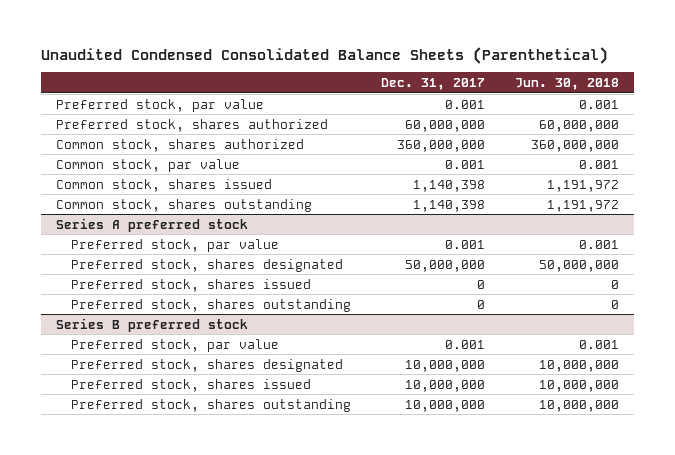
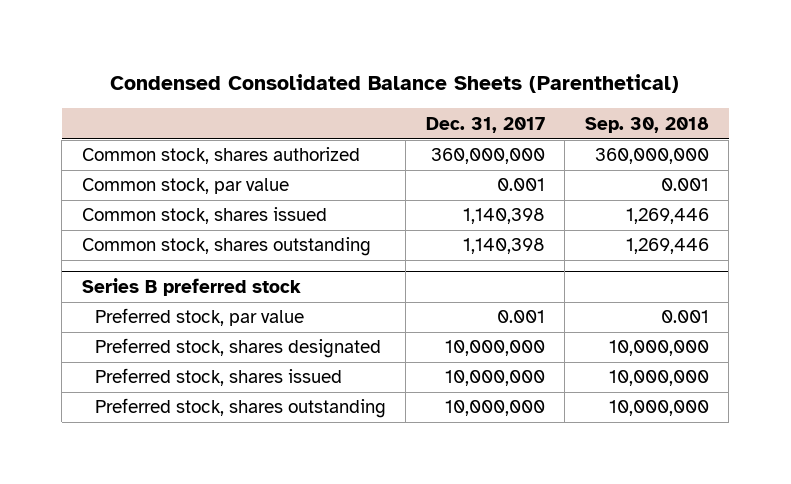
[40,47,608,65] Unaudited Condensed Consolidated Balance Sheets (Parenthetical) -> [110,74,680,94] Condensed Consolidated Balance Sheets (Parenthetical)
[515,78,620,91] Jun. 30, 2018 -> none
none -> [584,116,709,133] Sep. 30, 2018
[55,98,264,112] Preferred stock, par value -> none
[55,118,328,132] Preferred stock, shares authorized -> none
[55,217,248,232] Series A preferred stock -> none
[70,238,279,252] Preferred stock, par value -> none
[70,258,343,272] Preferred stock, shares designated -> none
[70,278,311,292] Preferred stock, shares issued -> none
[70,298,351,312] Preferred stock, shares outstanding -> none

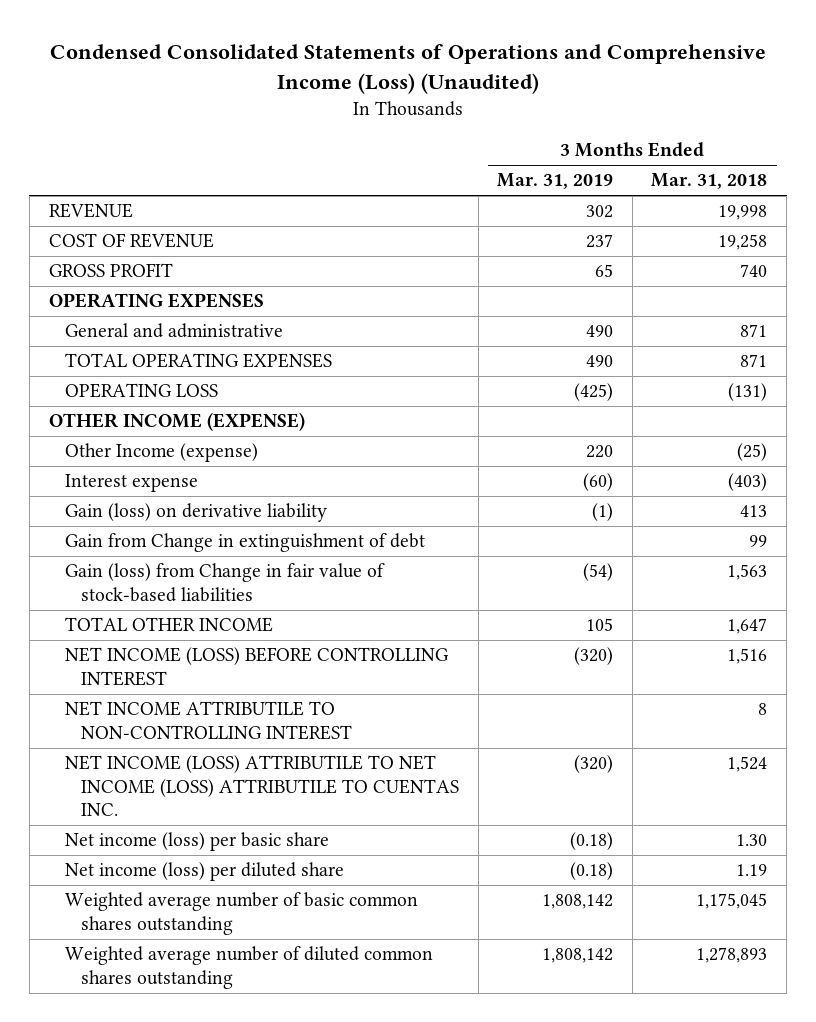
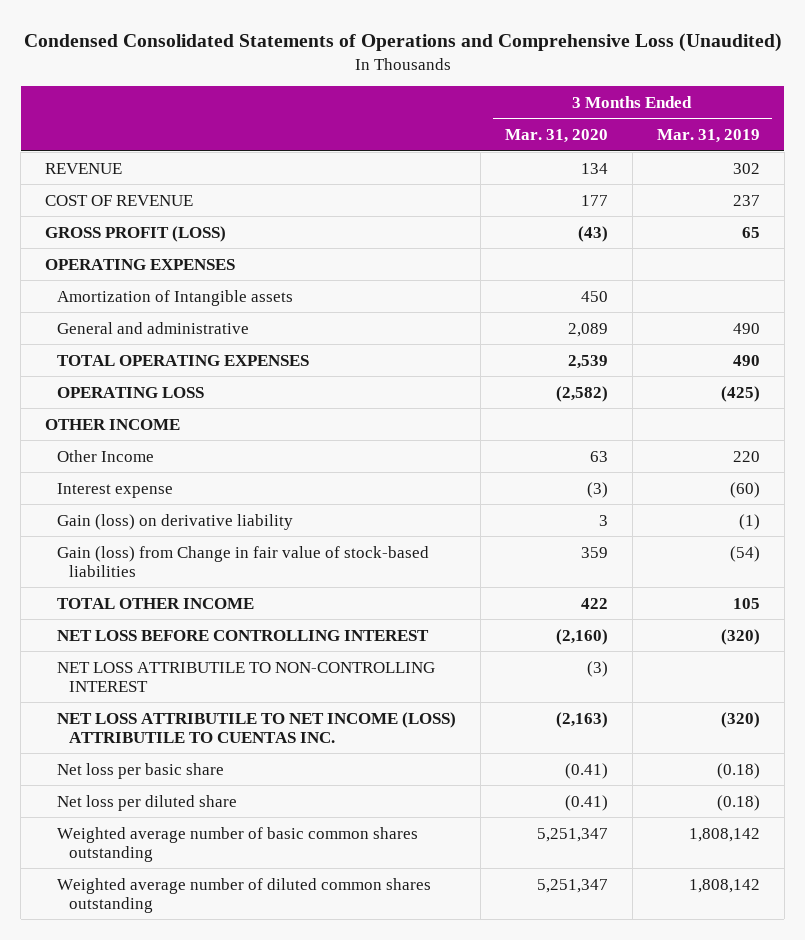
[50,44,767,95] Condensed Consolidated Statements of Operations and Comprehensive Income (Loss) (Unaudited) -> [23,32,782,52] Condensed Consolidated Statements of Operations and Comprehensive Loss (Unaudited)
[651,173,768,190] Mar. 31, 2018 -> none
none -> [504,128,608,143] Mar. 31, 2020
[48,263,173,278] GROSS PROFIT -> [45,225,227,242] GROSS PROFIT (LOSS)
none -> [57,289,294,306] Amortization of Intangible assets
[48,412,305,432] OTHER INCOME (EXPENSE) -> [45,418,181,430] OTHER INCOME
[64,443,258,463] Other Income (expense) -> [57,449,155,462] Other Income
[64,533,425,553] Gain from Change in extinguishment of debt -> none
[64,647,448,686] NET INCOME (LOSS) BEFORE CONTROLLING INTEREST -> [57,629,430,641] NET LOSS BEFORE CONTROLLING INTEREST
[64,701,353,740] NET INCOME ATTRIBUTILE TO NON-CONTROLLING INTEREST -> [57,661,436,692] NET LOSS ATTRIBUTILE TO NON-CONTROLLING INTEREST
[64,755,460,816] NET INCOME (LOSS) ATTRIBUTILE TO NET INCOME (LOSS) ATTRIBUTILE TO CUENTAS INC. -> [57,711,457,743] NET LOSS ATTRIBUTILE TO NET INCOME (LOSS) ATTRIBUTILE TO CUENTAS INC.
[64,832,329,852] Net income (loss) per basic share -> [57,762,225,779] Net loss per basic share
[64,862,344,882] Net income (loss) per diluted share -> [57,794,238,811] Net loss per diluted share

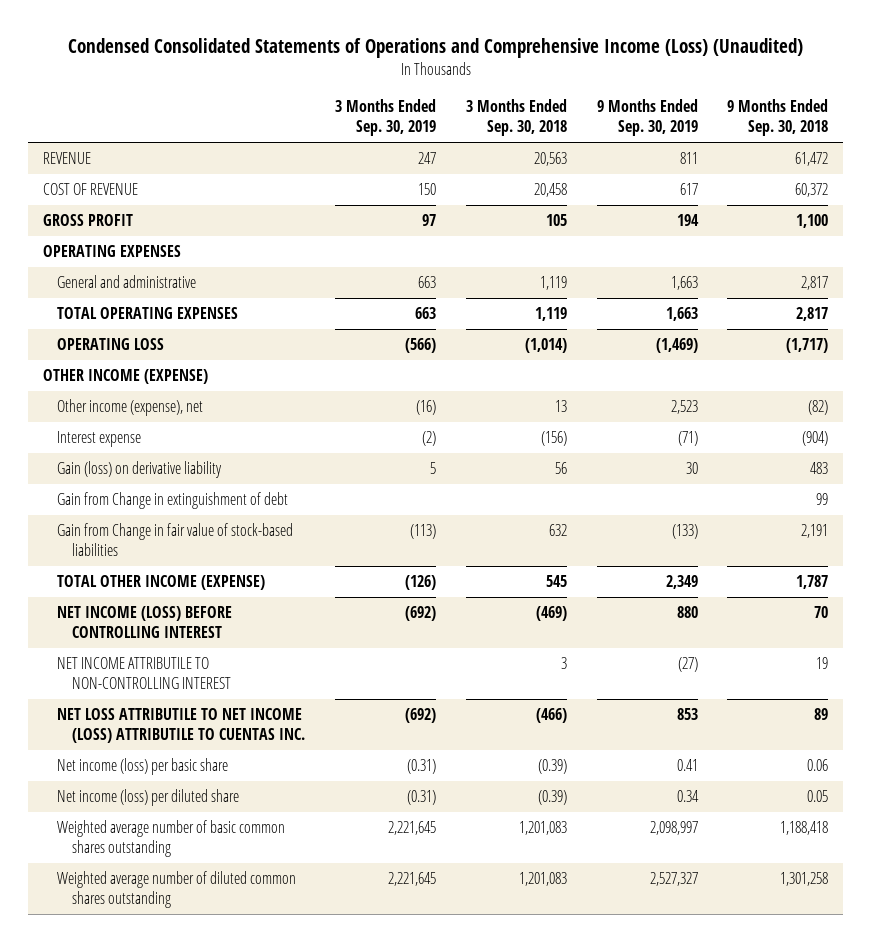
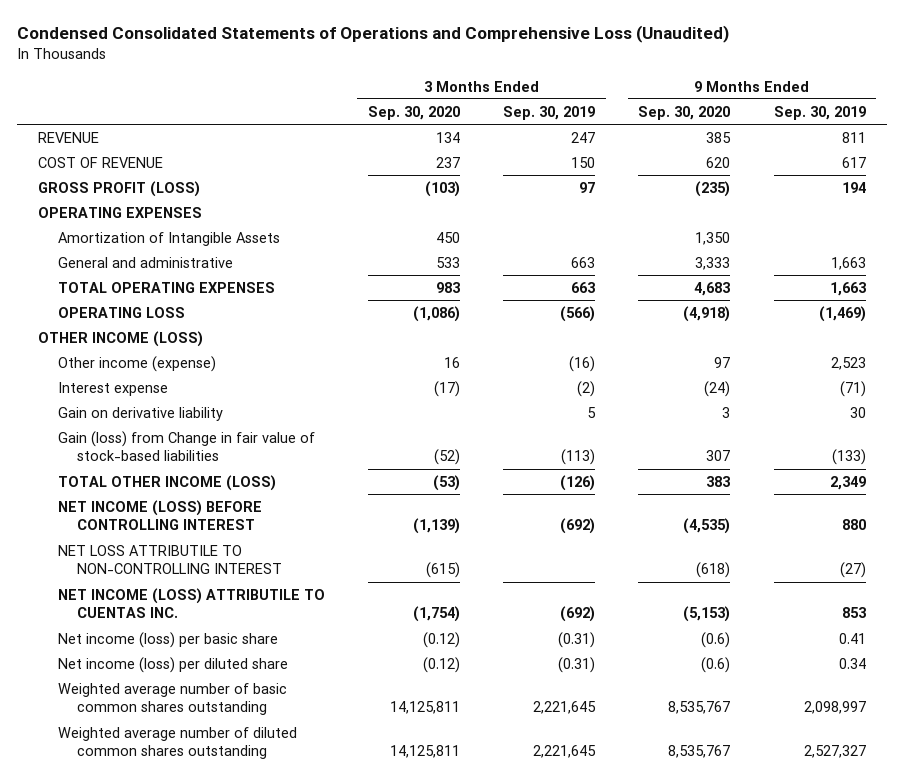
[67,37,803,58] Condensed Consolidated Statements of Operations and Comprehensive Income (Loss) (Unaudited) -> [16,25,729,44] Condensed Consolidated Statements of Operations and Comprehensive Loss (Unaudited)
[465,99,567,137] 3 Months Ended Sep. 30, 2018 -> none
[727,99,829,137] 9 Months Ended Sep. 30, 2018 -> none
none -> [368,105,461,120] Sep. 30, 2020
none -> [638,105,731,120] Sep. 30, 2020
[42,214,133,227] GROSS PROFIT -> [38,180,201,197] GROSS PROFIT (LOSS)
none -> [57,231,280,246] Amortization of Intangible Assets
[42,369,208,385] OTHER INCOME (EXPENSE) -> [38,330,204,347] OTHER INCOME (LOSS)
[57,399,204,417] Other income (expense), net -> [57,355,216,372] Other income (expense)
[57,492,289,510] Gain from Change in extinguishment of debt -> none
[57,461,223,479] Gain (loss) on derivative liability -> [57,406,223,421] Gain on derivative liability
[57,523,294,557] Gain from Change in fair value of stock-based liabilities -> [57,430,315,462] Gain (loss) from Change in fair value of stock-based liabilities
[57,575,266,591] TOTAL OTHER INCOME (EXPENSE) -> [57,474,276,491] TOTAL OTHER INCOME (LOSS)
[57,657,231,690] NET INCOME ATTRIBUTILE TO NON-CONTROLLING INTEREST -> [57,544,283,575] NET LOSS ATTRIBUTILE TO NON-CONTROLLING INTEREST
[57,708,305,744] NET LOSS ATTRIBUTILE TO NET INCOME (LOSS) ATTRIBUTILE TO CUENTAS INC. -> [57,587,325,619] NET INCOME (LOSS) ATTRIBUTILE TO CUENTAS INC.

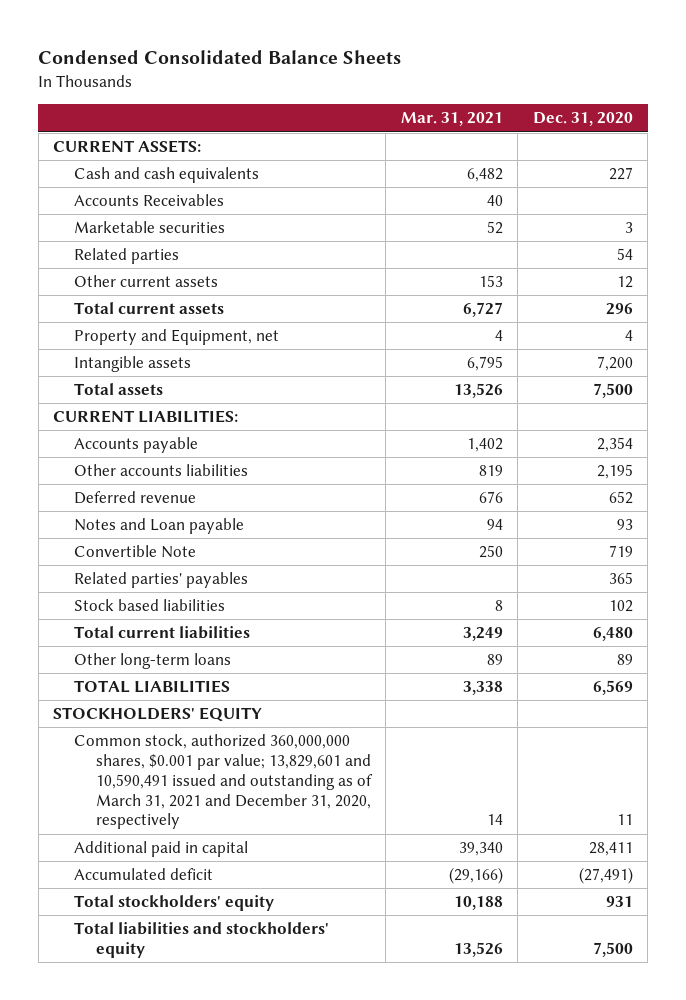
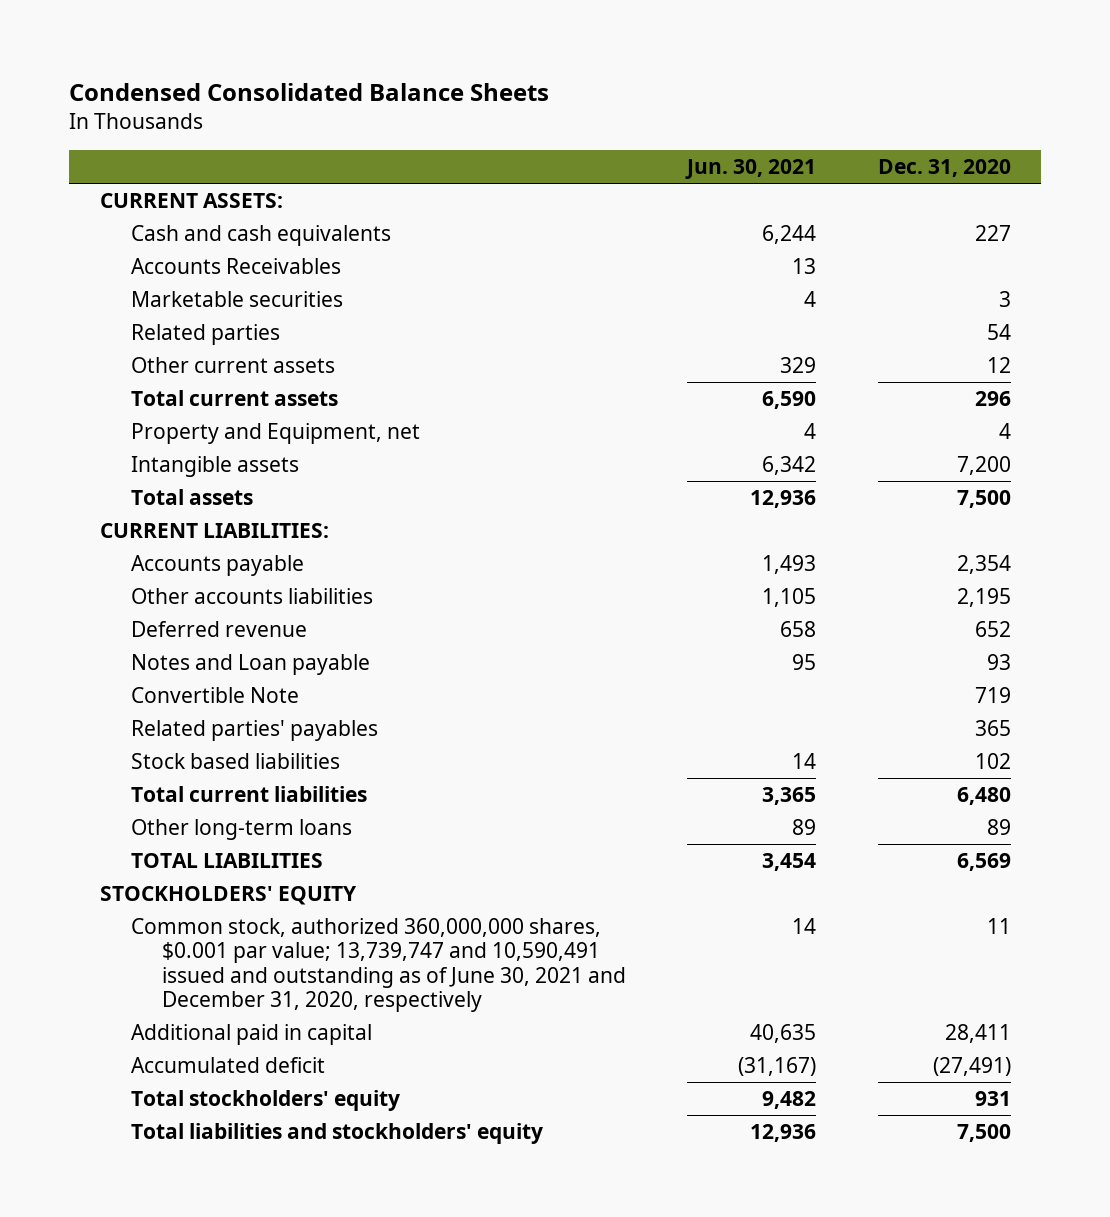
[400,112,503,127] Mar. 31, 2021 -> none
none -> [685,159,817,180] Jun. 30, 2021
[74,734,373,830] Common stock, authorized 360,000,000 shares, $0.001 par value; 13,829,601 and 10,590,491 issued and outstanding as of March 31, 2021 and December 31, 2020, respectively -> [130,917,627,1013] Common stock, authorized 360,000,000 shares, $0.001 par value; 13,739,747 and 10,590,491 issued and outstanding as of June 30, 2021 and December 31, 2020, respectively

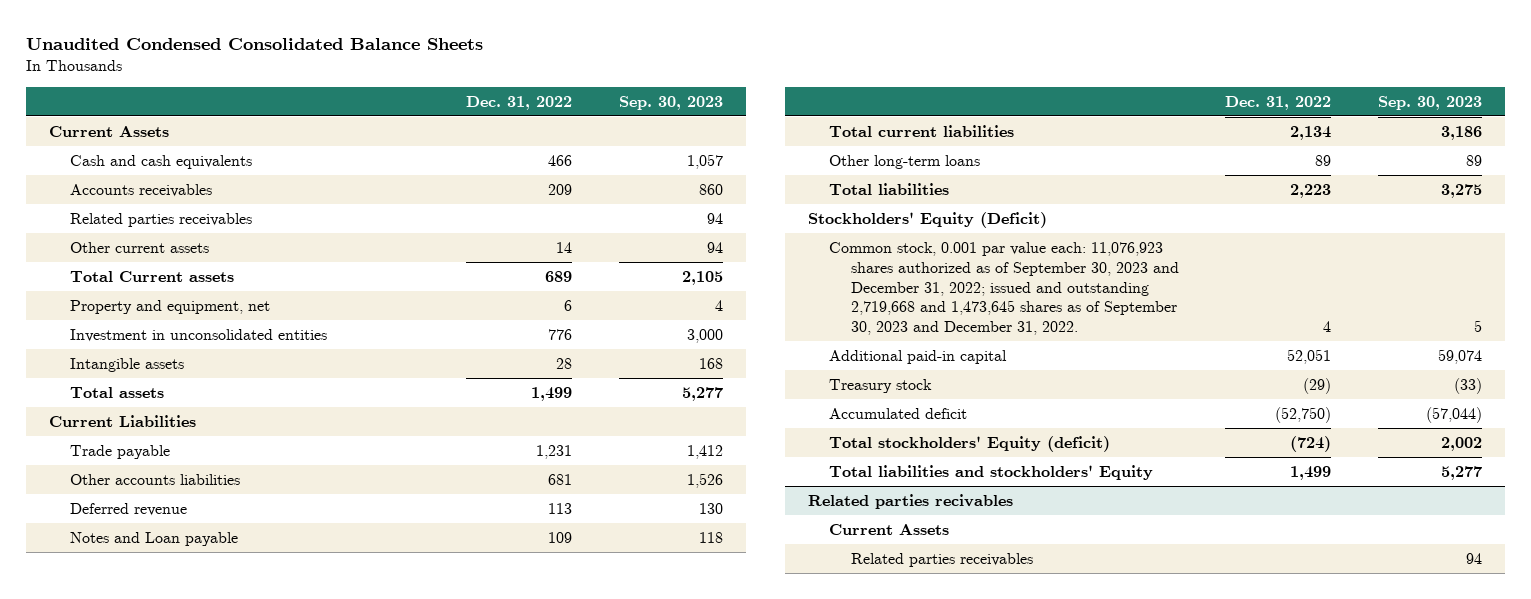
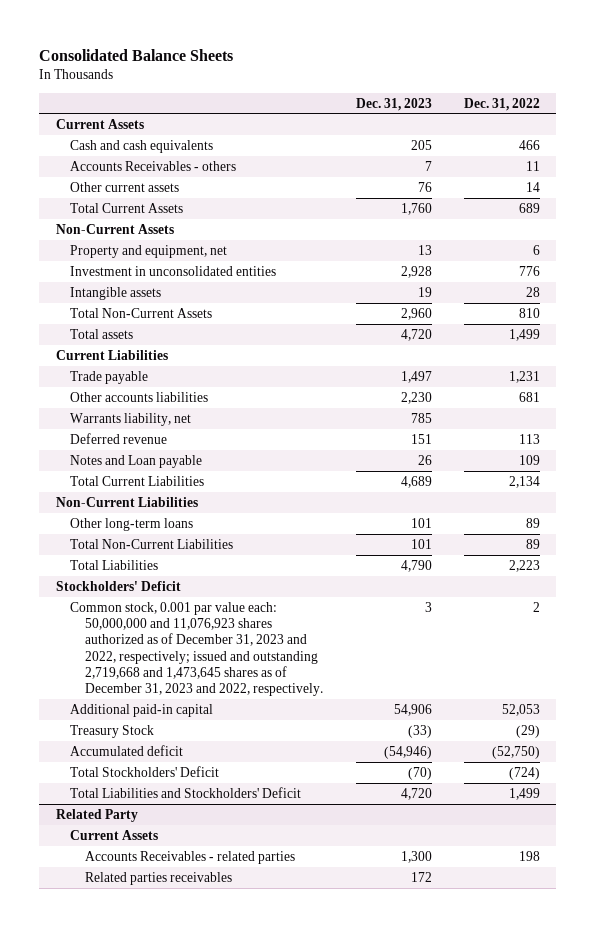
[25,37,483,50] Unaudited Condensed Consolidated Balance Sheets -> [39,48,234,61] Consolidated Balance Sheets
[618,95,723,110] Sep. 30, 2023 -> none
none -> [355,97,432,111] Dec. 31, 2023
[70,213,253,228] Related parties receivables -> none
[70,184,213,198] Accounts receivables -> [70,160,237,171] Accounts Receivables - others
[548,184,573,196] 209 -> [526,160,541,171] 11
[70,271,235,283] Total Current assets -> [70,202,184,213] Total Current Assets
none -> [55,223,174,234] Non-Current Assets
none -> [70,307,213,318] Total Non-Current Assets
none -> [70,412,192,426] Warrants liability, net
[829,125,1015,138] Total current liabilities -> [70,475,205,486] Total Current Liabilities
none -> [55,496,198,507] Non-Current Liabilities
none -> [70,538,234,549] Total Non-Current Liabilities
[829,183,950,196] Total liabilities -> [70,559,159,570] Total Liabilities
[808,212,1048,229] Stockholders' Equity (Deficit) -> [55,580,181,591] Stockholders' Deficit
[829,242,1179,336] Common stock, 0.001 par value each: 11,076,923 shares authorized as of September 30, 2023 and December 31, 2022; issued and outstanding 2,719,668 and 1,473,645 shares as of September 30, 2023 and December 31, 2022. -> [70,601,324,697] Common stock, 0.001 par value each: 50,000,000 and 11,076,923 shares authorized as of December 31, 2023 and 2022, respectively; issued and outstanding 2,719,668 and 1,473,645 shares as of December 31, 2023 and 2022, respectively.
[1323,321,1332,333] 4 -> [533,601,541,612] 2
[1287,349,1332,365] 52,051 -> [502,703,541,716] 52,053
[829,379,933,394] Treasury stock -> [70,724,155,738] Treasury Stock
[829,436,1111,453] Total stockholders' Equity (deficit) -> [70,765,220,777] Total Stockholders' Deficit
[829,465,1154,481] Total liabilities and stockholders' Equity -> [70,786,302,798] Total Liabilities and Stockholders' Deficit
[808,494,1014,510] Related parties recivables -> [55,808,138,822] Related Party
none -> [85,850,296,864] Accounts Receivables - related parties

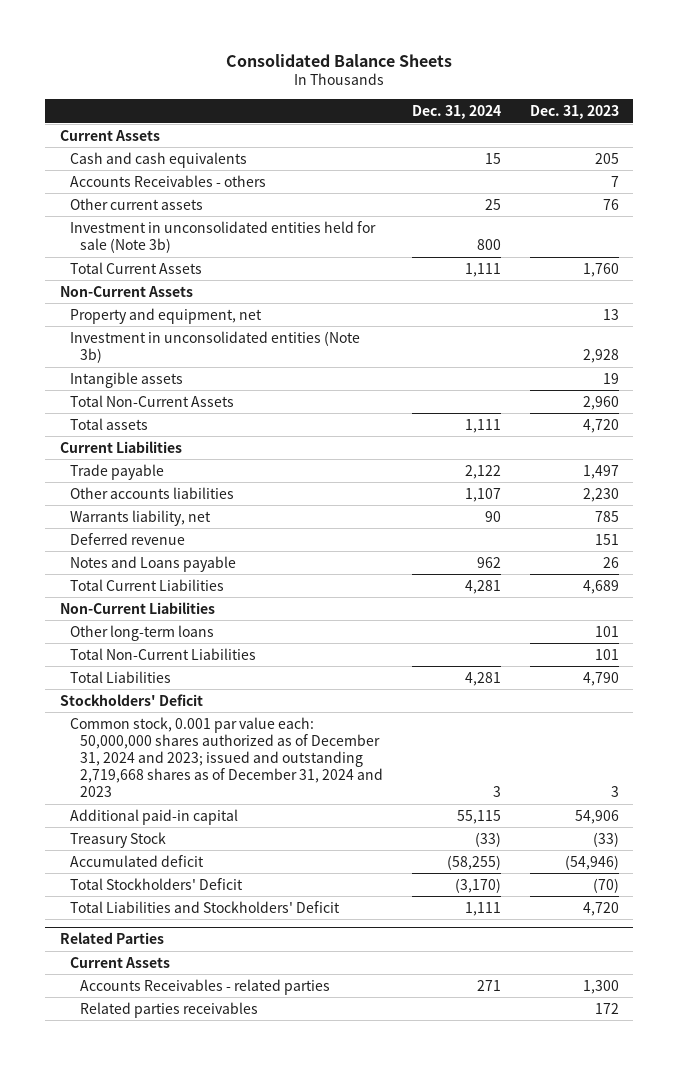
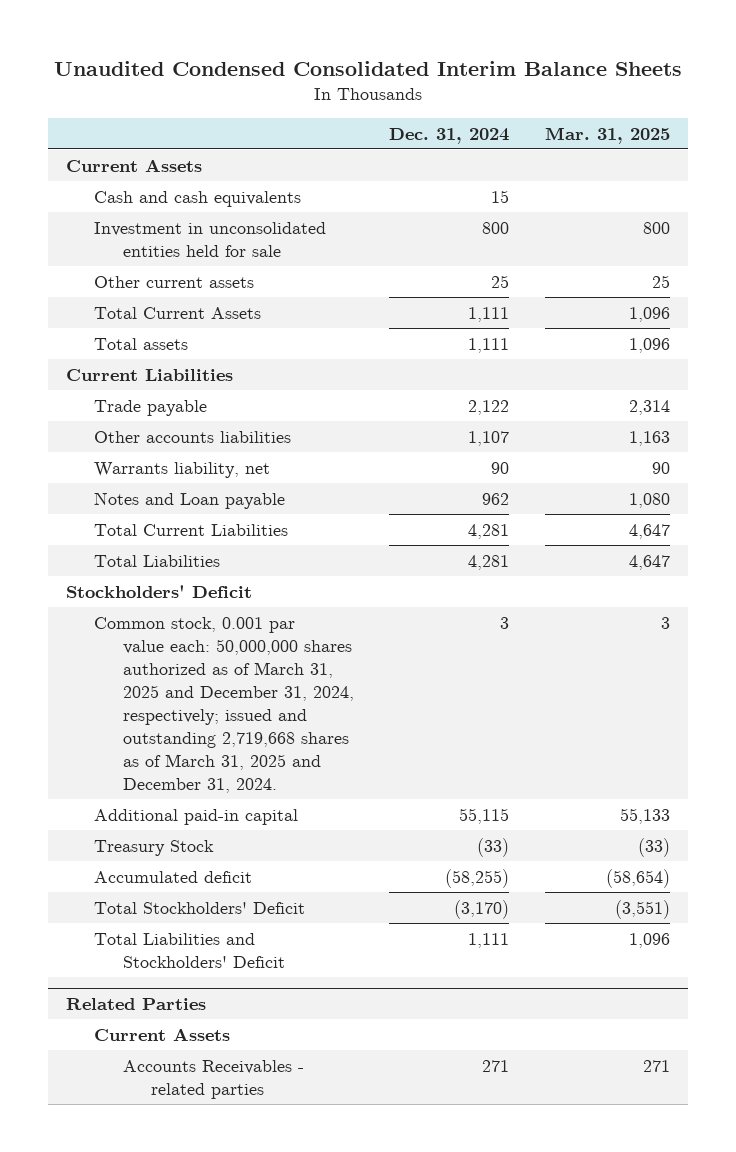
[226,53,453,67] Consolidated Balance Sheets -> [54,60,683,76] Unaudited Condensed Consolidated Interim Balance Sheets
[529,104,619,119] Dec. 31, 2023 -> none
none -> [545,126,671,144] Mar. 31, 2025
[69,174,266,187] Accounts Receivables - others -> none
none -> [94,221,327,257] Investment in unconsolidated entities held for sale
[69,220,376,253] Investment in unconsolidated entities held for sale (Note 3b) -> none
[59,285,193,297] Non-Current Assets -> none
[69,307,262,324] Property and equipment, net -> none
[69,330,360,363] Investment in unconsolidated entities (Note 3b) -> none
[69,371,183,388] Intangible assets -> none
[69,394,234,407] Total Non-Current Assets -> none
[69,532,185,545] Deferred revenue -> none
[69,555,236,572] Notes and Loans payable -> [94,491,286,509] Notes and Loan payable
[59,601,215,614] Non-Current Liabilities -> none
[69,624,214,641] Other long-term loans -> none
[69,647,256,660] Total Non-Current Liabilities -> none
[69,716,383,798] Common stock, 0.001 par value each: 50,000,000 shares authorized as of December 31, 2024 and 2023; issued and outstanding 2,719,668 shares as of December 31, 2024 and 2023 -> [94,616,354,793] Common stock, 0.001 par value each: 50,000,000 shares authorized as of March 31, 2025 and December 31, 2024, respectively; issued and outstanding 2,719,668 shares as of March 31, 2025 and December 31, 2024.
[79,1001,258,1018] Related parties receivables -> none

